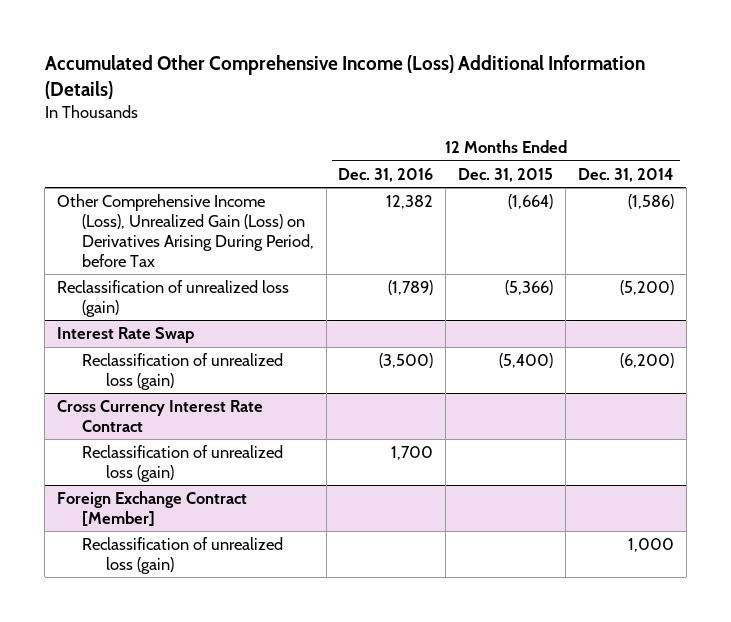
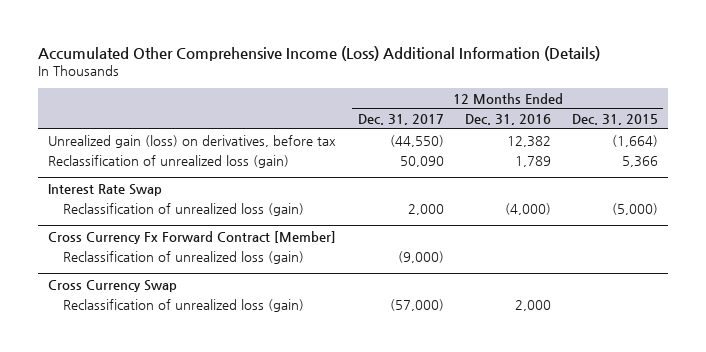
[577,167,674,182] Dec. 31, 2014 -> none
none -> [357,114,444,126] Dec. 31, 2017
[57,194,314,267] Other Comprehensive Income (Loss), Unrealized Gain (Loss) on Derivatives Arising During Period, before Tax -> [48,134,337,148] Unrealized gain (loss) on derivatives, before tax
[388,280,434,296] (1,789) -> [514,155,551,167] 1,789
[505,280,554,296] (5,366) -> [621,155,658,167] 5,366
[57,400,264,432] Cross Currency Interest Rate Contract -> none
[81,445,283,482] Reclassification of unrealized loss (gain) -> none
[57,491,248,527] Foreign Exchange Contract [Member] -> none
[379,353,434,369] (3,500) -> [504,202,551,215] (4,000)
[499,353,554,369] (5,400) -> [611,202,658,215] (5,000)
none -> [48,230,337,244] Cross Currency Fx Forward Contract [Member]
none -> [48,279,178,292] Cross Currency Swap
none -> [63,298,305,312] Reclassification of unrealized loss (gain)

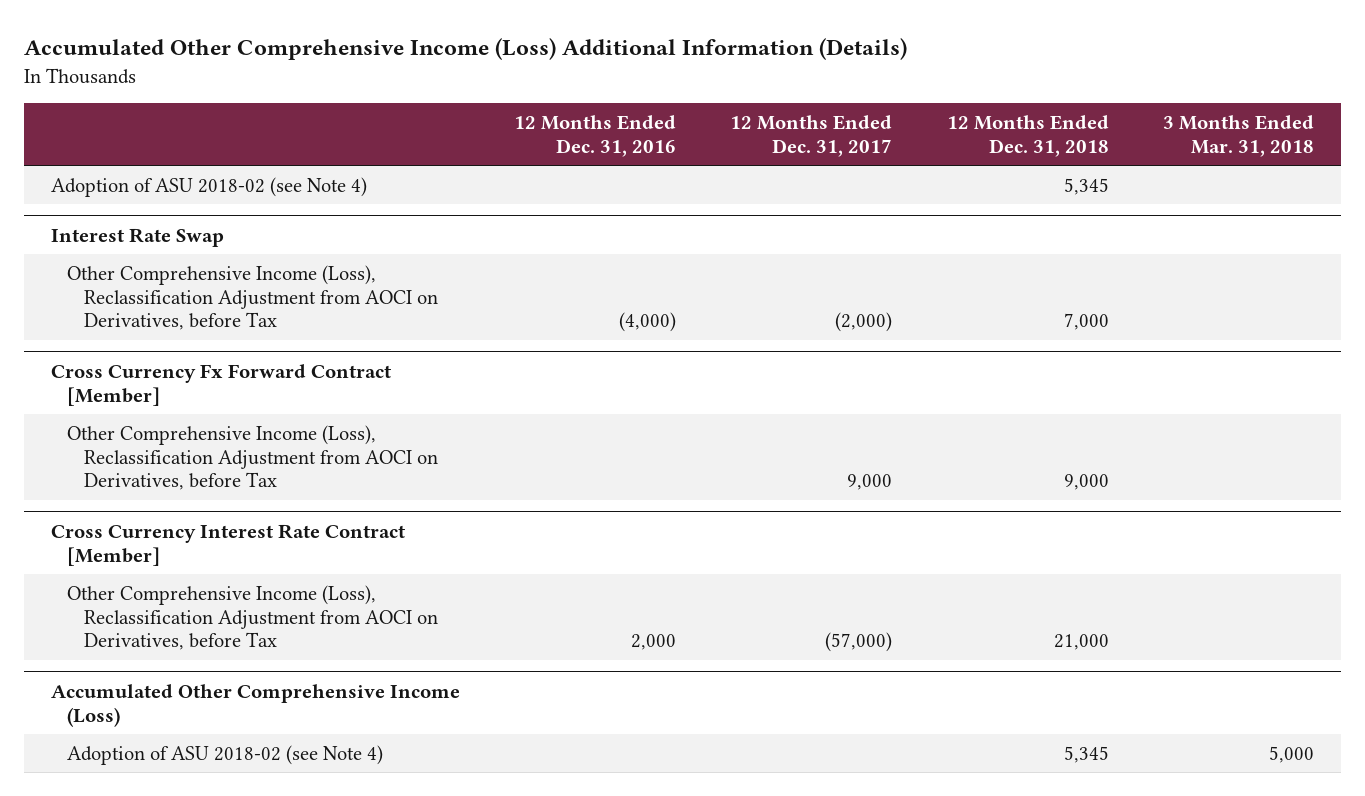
[571,114,658,126] Dec. 31, 2015 -> none
none -> [946,114,1109,157] 12 Months Ended Dec. 31, 2018
none -> [1162,114,1314,157] 3 Months Ended Mar. 31, 2018
[48,134,337,148] Unrealized gain (loss) on derivatives, before tax -> none
[48,154,290,168] Reclassification of unrealized loss (gain) -> none
none -> [50,176,367,197] Adoption of ASU 2018-02 (see Note 4)
[63,202,305,216] Reclassification of unrealized loss (gain) -> none
none -> [67,264,438,331] Other Comprehensive Income (Loss), Reclassification Adjustment from AOCI on Derivatives, before Tax
[63,250,305,264] Reclassification of unrealized loss (gain) -> none
none -> [67,424,438,491] Other Comprehensive Income (Loss), Reclassification Adjustment from AOCI on Derivatives, before Tax
[48,279,178,292] Cross Currency Swap -> [50,523,405,566] Cross Currency Interest Rate Contract [Member]
[63,298,305,312] Reclassification of unrealized loss (gain) -> [67,584,438,651] Other Comprehensive Income (Loss), Reclassification Adjustment from AOCI on Derivatives, before Tax
none -> [50,683,460,727] Accumulated Other Comprehensive Income (Loss)
none -> [67,744,384,765] Adoption of ASU 2018-02 (see Note 4)

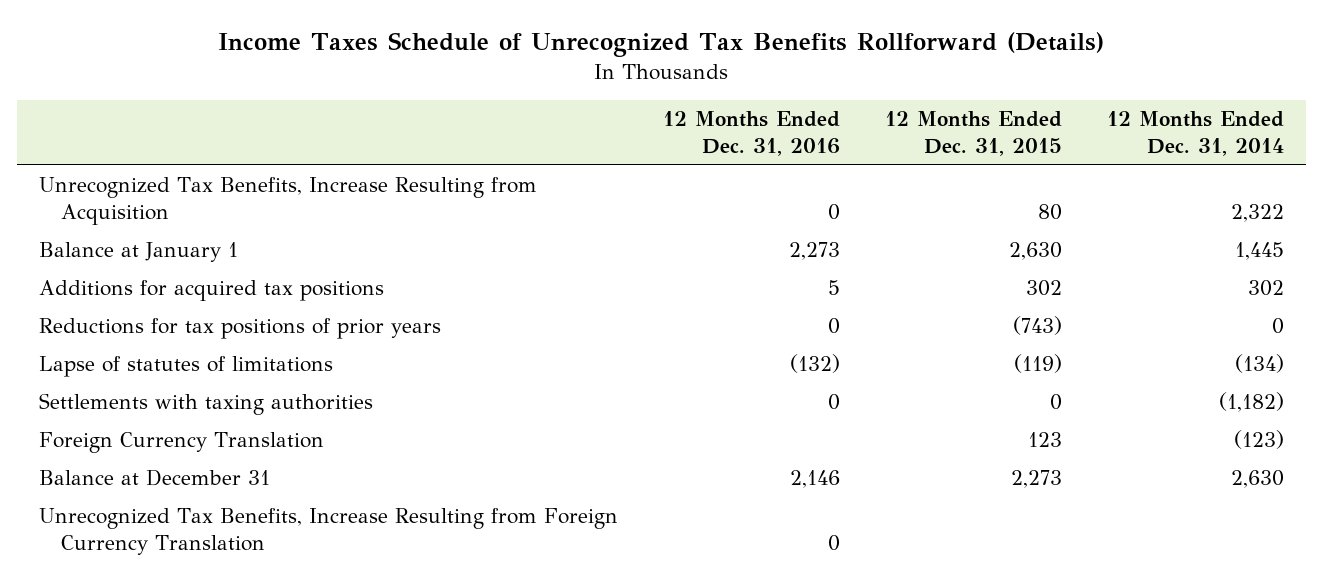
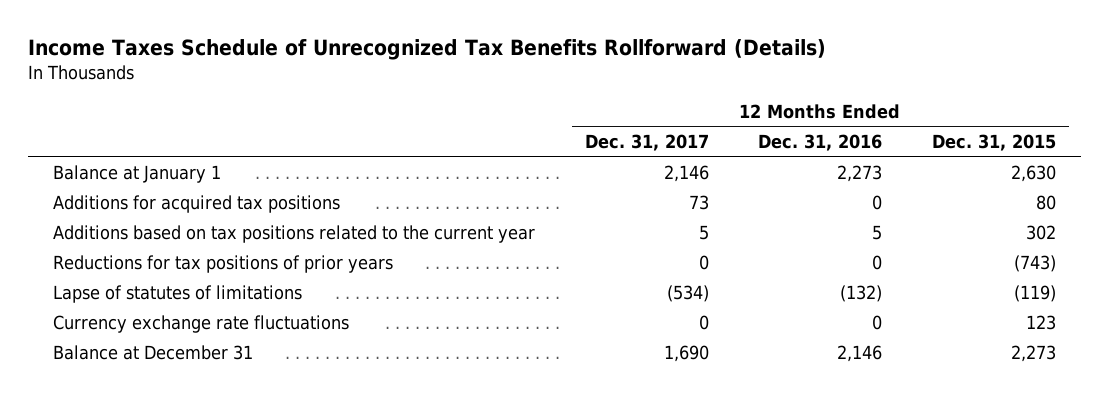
[1106,110,1284,156] 12 Months Ended Dec. 31, 2014 -> none
none -> [584,134,709,152] Dec. 31, 2017
[39,177,538,226] Unrecognized Tax Benefits, Increase Resulting from Acquisition -> none
[828,280,841,296] 5 -> [872,195,883,211] 0
[1025,280,1062,297] 302 -> [1036,195,1057,211] 80
none -> [52,225,535,244] Additions based on tax positions related to the current year
[39,393,374,416] Settlements with taxing authorities -> none
[39,432,325,454] Foreign Currency Translation -> none
none -> [52,315,349,334] Currency exchange rate fluctuations
[39,508,619,556] Unrecognized Tax Benefits, Increase Resulting from Foreign Currency Translation -> none

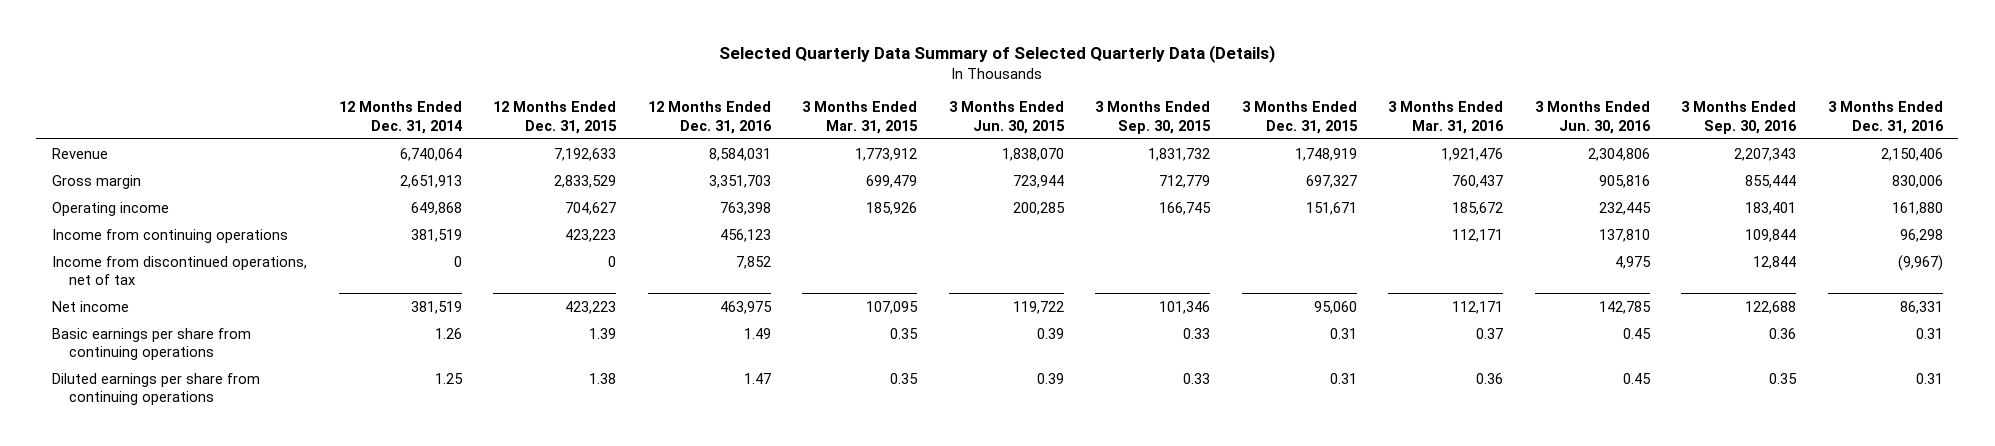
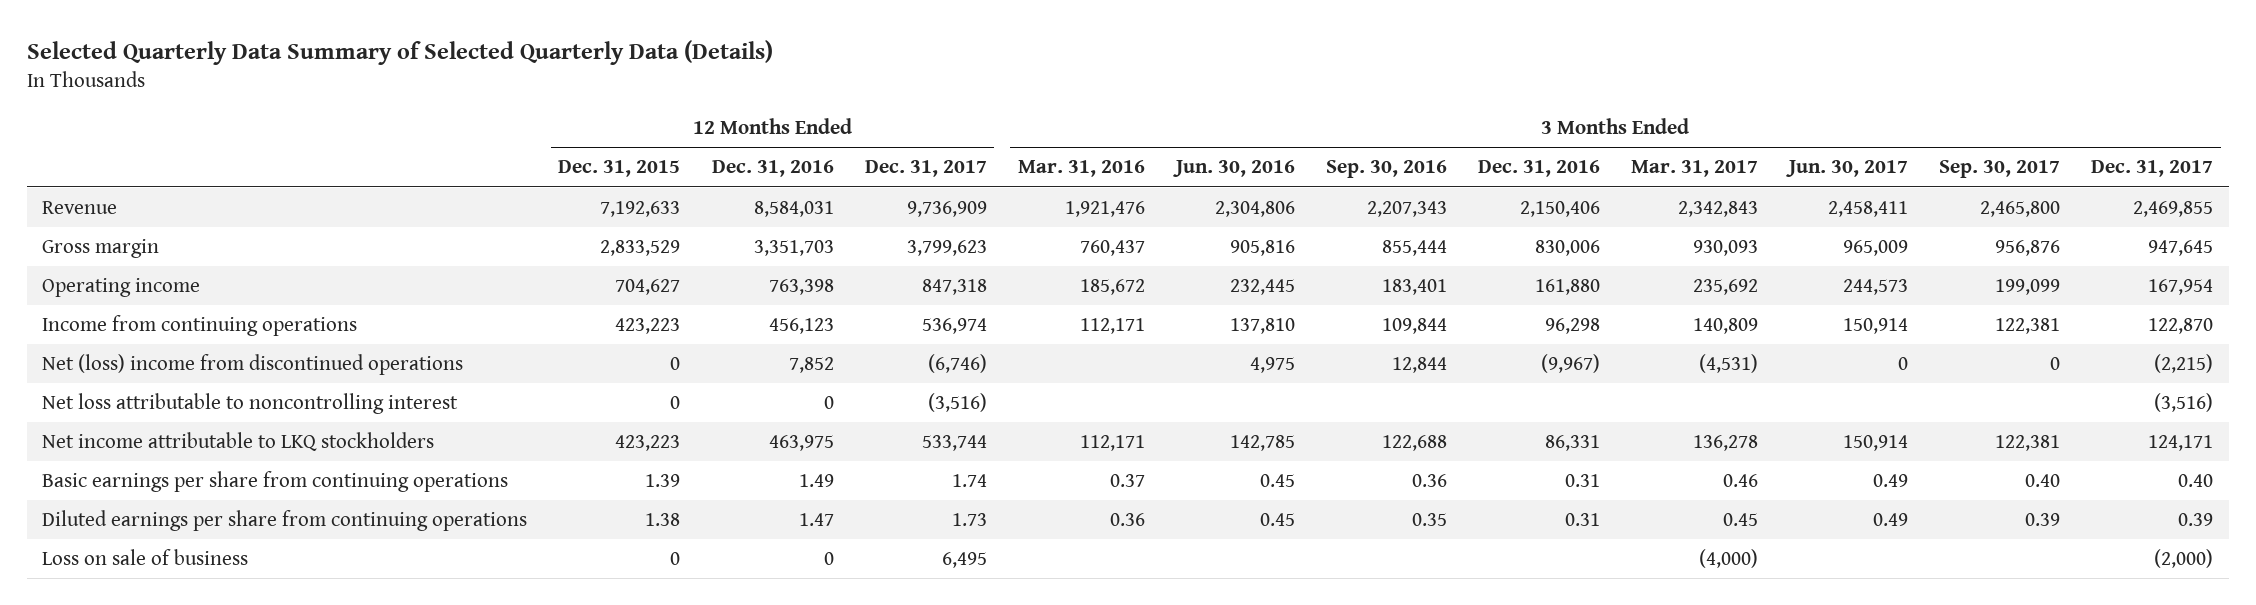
[338,101,462,134] 12 Months Ended Dec. 31, 2014 -> none
[802,101,919,134] 3 Months Ended Mar. 31, 2015 -> none
[948,101,1065,134] 3 Months Ended Jun. 30, 2015 -> none
[1095,101,1212,134] 3 Months Ended Sep. 30, 2015 -> none
[1241,101,1358,134] 3 Months Ended Dec. 31, 2015 -> none
none -> [864,160,987,178] Dec. 31, 2017
none -> [1630,160,1758,178] Mar. 31, 2017
none -> [1786,160,1909,178] Jun. 30, 2017
none -> [1939,160,2061,179] Sep. 30, 2017
none -> [2091,160,2214,178] Dec. 31, 2017
[52,255,308,285] Income from discontinued operations, net of tax -> [42,354,464,376] Net (loss) income from discontinued operations
none -> [42,393,459,415] Net loss attributable to noncontrolling interest
[52,300,130,312] Net income -> [42,432,435,452] Net income attributable to LKQ stockholders
none -> [42,549,249,566] Loss on sale of business

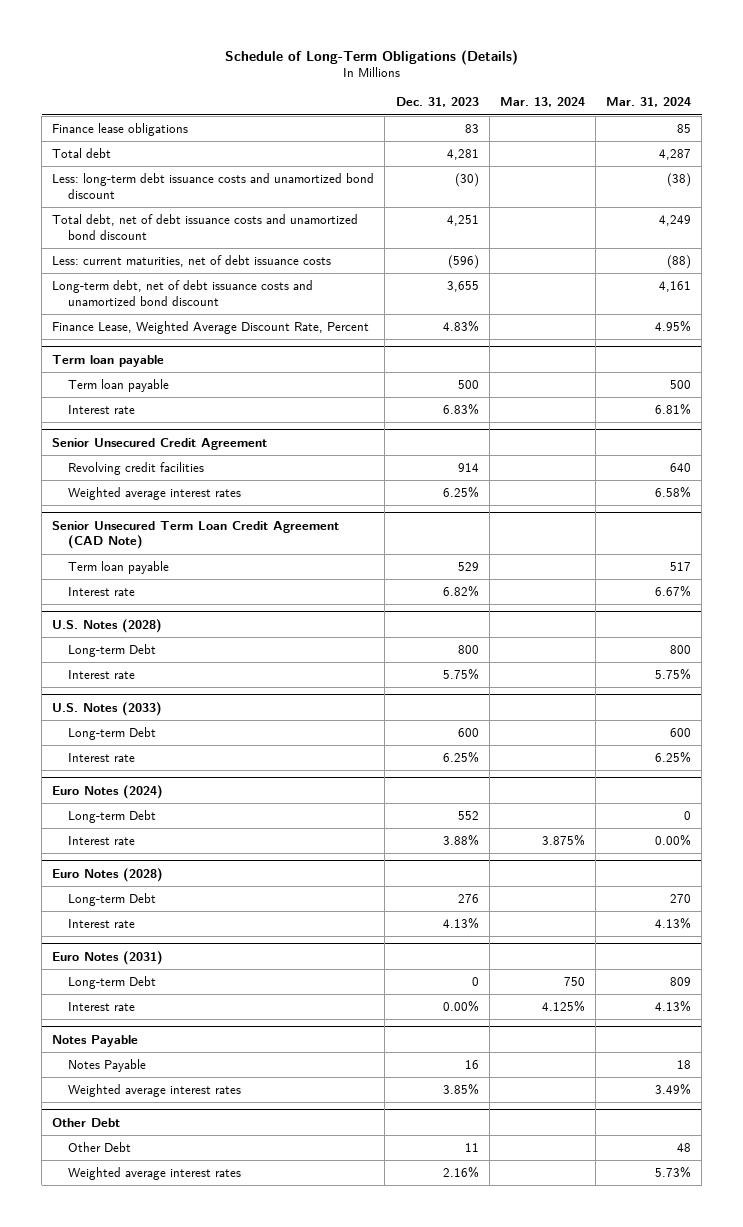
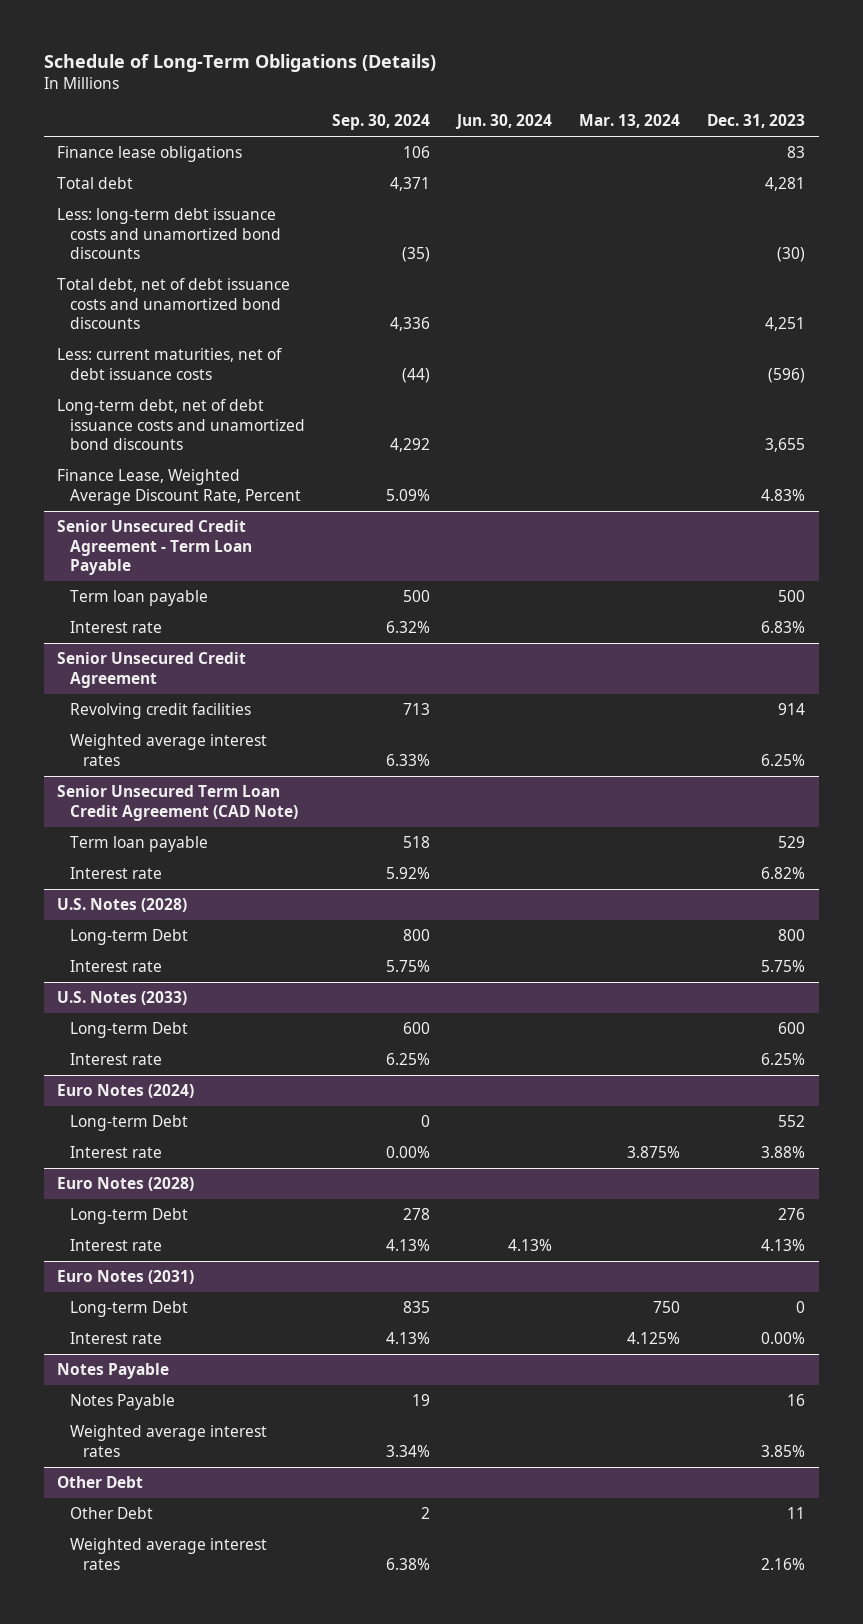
[606,97,692,108] Mar. 31, 2024 -> none
none -> [332,114,431,131] Sep. 30, 2024
none -> [455,114,553,130] Jun. 30, 2024
[52,172,375,199] Less: long-term debt issuance costs and unamortized bond discount -> [57,208,282,259] Less: long-term debt issuance costs and unamortized bond discounts
[52,213,359,240] Total debt, net of debt issuance costs and unamortized bond discount -> [57,278,291,329] Total debt, net of debt issuance costs and unamortized bond discounts
[52,279,314,306] Long-term debt, net of debt issuance costs and unamortized bond discount -> [57,399,306,450] Long-term debt, net of debt issuance costs and unamortized bond discounts
[52,354,165,367] Term loan payable -> none
none -> [57,520,253,575] Senior Unsecured Credit Agreement - Term Loan Payable

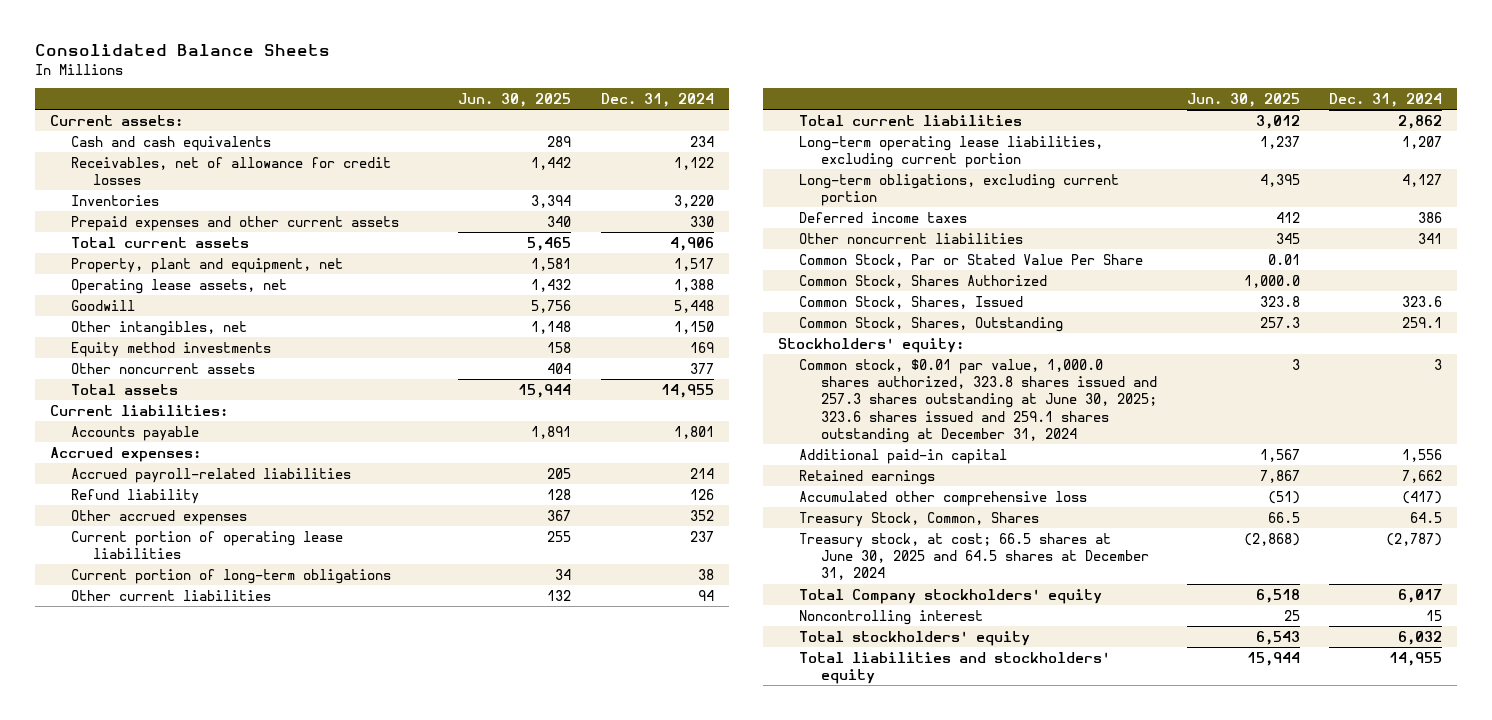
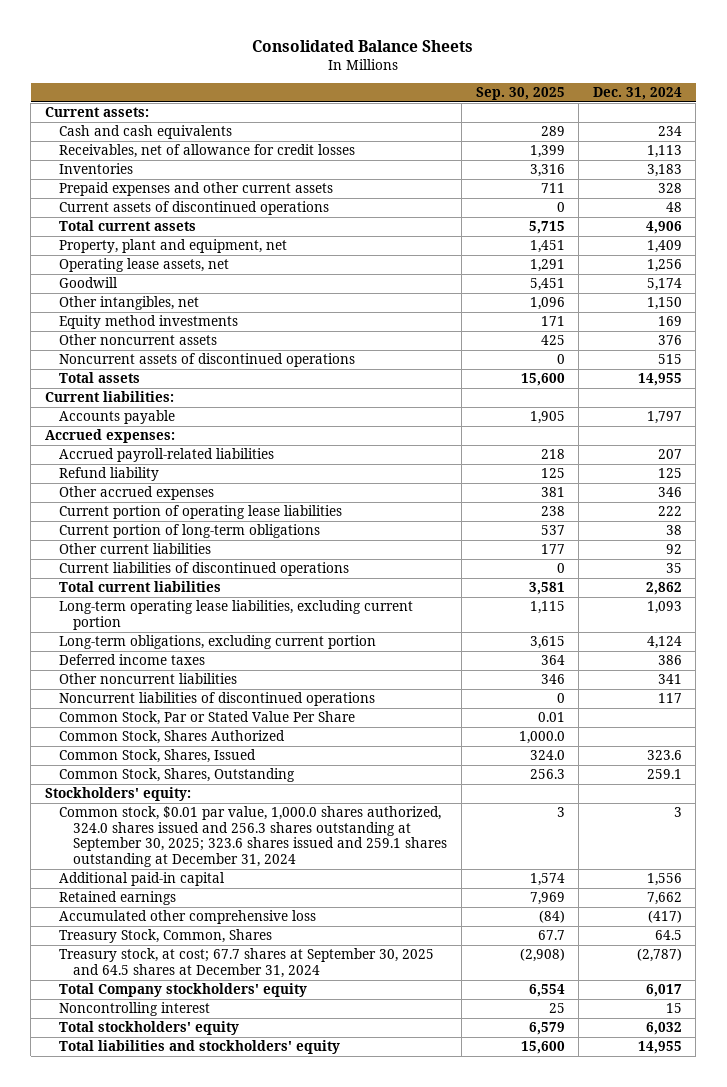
[458,93,572,108] Jun. 30, 2025 -> none
none -> [475,87,565,101] Sep. 30, 2025
[674,156,715,170] 1,122 -> [646,145,682,159] 1,113
[674,194,715,208] 3,220 -> [646,164,682,178] 3,183
[690,215,715,227] 330 -> [657,183,682,194] 328
none -> [59,201,330,216] Current assets of discontinued operations
[674,257,715,271] 1,517 -> [646,240,682,254] 1,409
[674,278,715,292] 1,388 -> [646,259,682,273] 1,256
[674,299,715,313] 5,448 -> [646,278,682,292] 5,174
[690,362,715,374] 377 -> [657,335,682,346] 376
none -> [59,353,356,368] Noncurrent assets of discontinued operations
[674,425,715,439] 1,801 -> [646,411,682,425] 1,797
[690,467,715,479] 214 -> [657,449,682,460] 207
[690,488,715,500] 126 -> [657,468,682,479] 125
[690,509,715,521] 352 -> [657,487,682,498] 346
[690,530,715,542] 237 -> [657,506,682,517] 222
[698,589,715,601] 94 -> [665,544,682,555] 92
none -> [59,562,350,577] Current liabilities of discontinued operations
[1402,135,1443,149] 1,207 -> [646,601,682,615] 1,093
[1402,173,1443,187] 4,127 -> [646,636,682,650] 4,124
none -> [59,692,376,707] Noncurrent liabilities of discontinued operations
[799,358,1157,443] Common stock, $0.01 par value, 1,000.0 shares authorized, 323.8 shares issued and 257.3 shares outstanding at June 30, 2025; 323.6 shares issued and 259.1 shares outstanding at December 31, 2024 -> [59,806,448,867] Common stock, $0.01 par value, 1,000.0 shares authorized, 324.0 shares issued and 256.3 shares outstanding at September 30, 2025; 323.6 shares issued and 259.1 shares outstanding at December 31, 2024
[799,532,1149,581] Treasury stock, at cost; 66.5 shares at June 30, 2025 and 64.5 shares at December 31, 2024 -> [59,948,435,978] Treasury stock, at cost; 67.7 shares at September 30, 2025 and 64.5 shares at December 31, 2024

